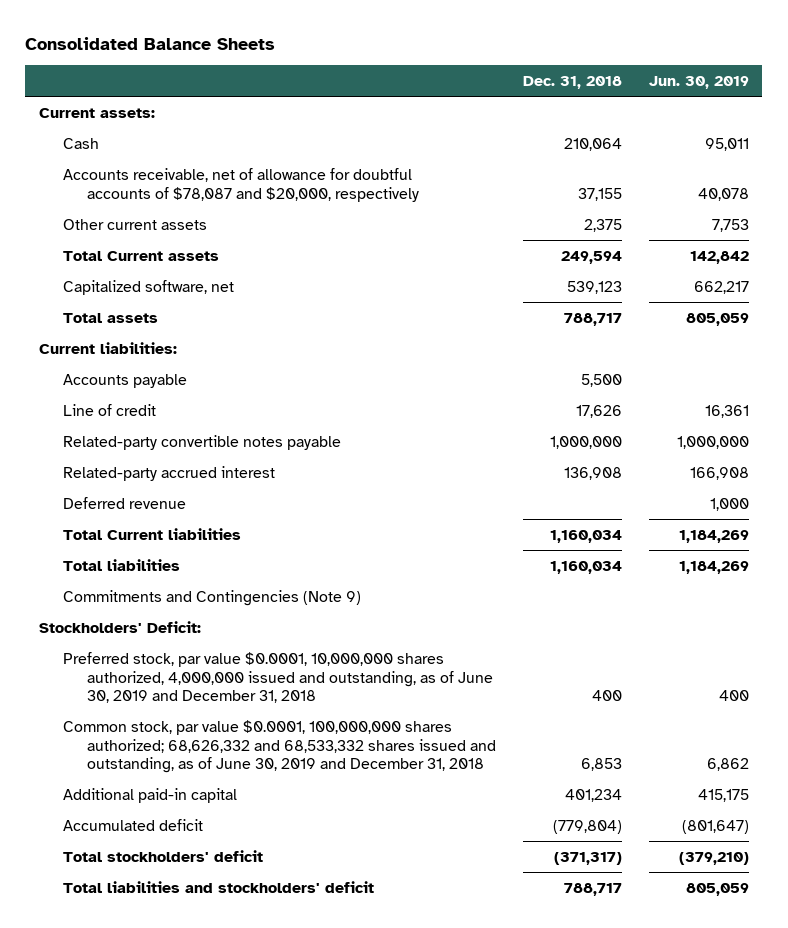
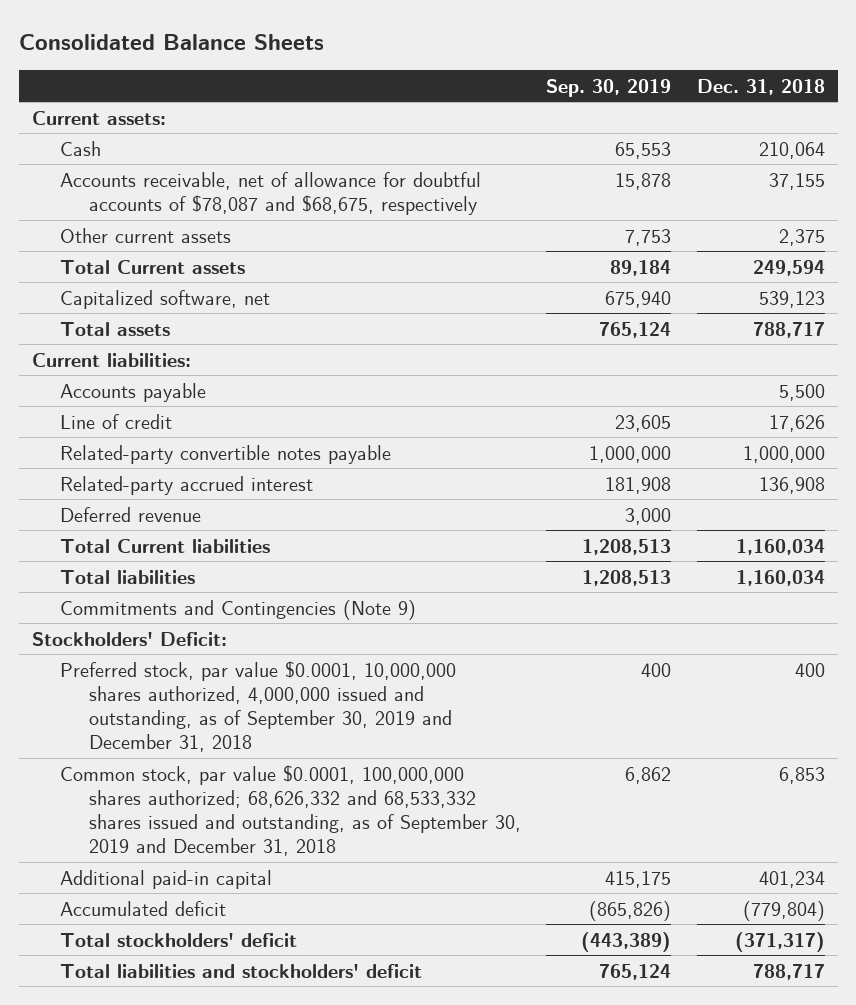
[648,75,749,89] Jun. 30, 2019 -> none
none -> [546,78,672,97] Sep. 30, 2019
[62,167,420,202] Accounts receivable, net of allowance for doubtful accounts of $78,087 and $20,000, respectively -> [60,171,482,215] Accounts receivable, net of allowance for doubtful accounts of $78,087 and $68,675, respectively
[62,651,494,704] Preferred stock, par value $0.0001, 10,000,000 shares authorized, 4,000,000 issued and outstanding, as of June 30, 2019 and December 31, 2018 -> [60,660,457,753] Preferred stock, par value $0.0001, 10,000,000 shares authorized, 4,000,000 issued and outstanding, as of September 30, 2019 and December 31, 2018
[62,719,497,774] Common stock, par value $0.0001, 100,000,000 shares authorized; 68,626,332 and 68,533,332 shares issued and outstanding, as of June 30, 2019 and December 31, 2018 -> [60,764,521,857] Common stock, par value $0.0001, 100,000,000 shares authorized; 68,626,332 and 68,533,332 shares issued and outstanding, as of September 30, 2019 and December 31, 2018

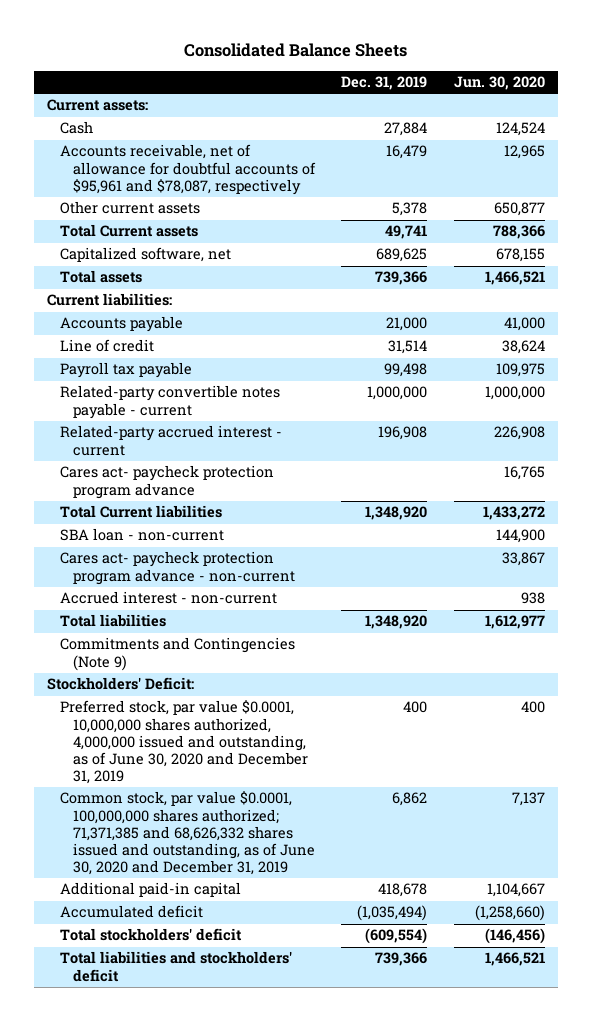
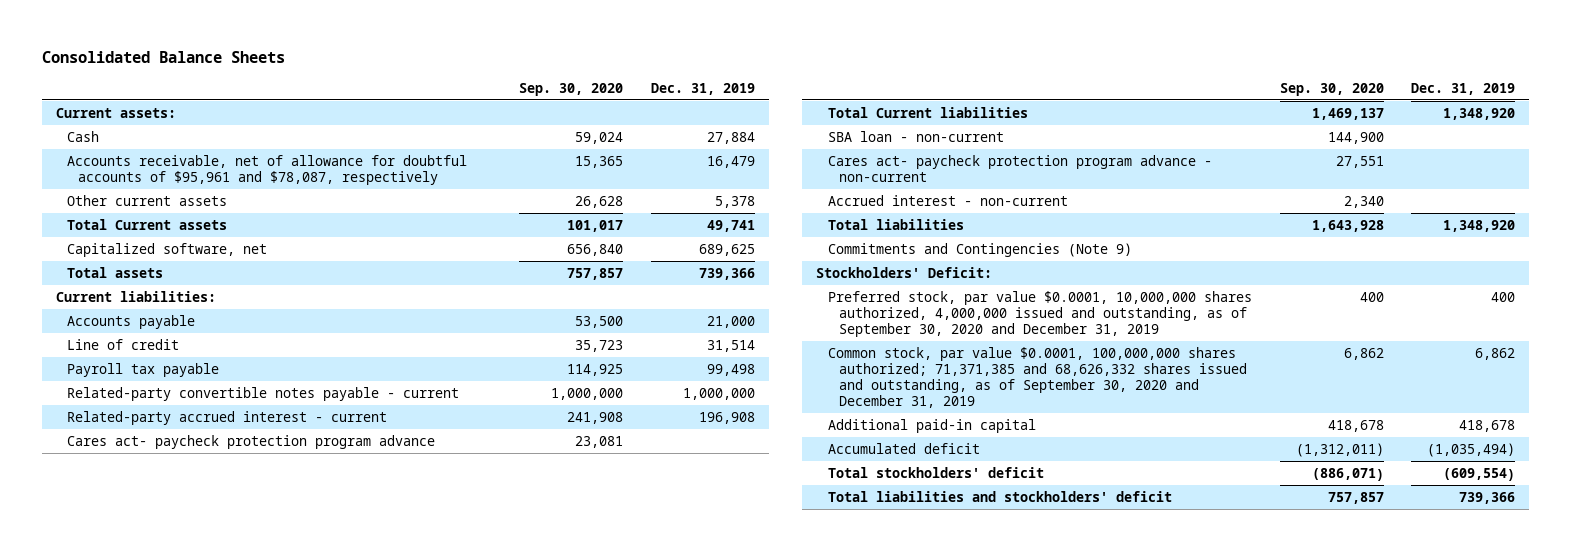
[454,76,546,91] Jun. 30, 2020 -> none
none -> [518,82,623,96] Sep. 30, 2020
[60,700,308,784] Preferred stock, par value $0.0001, 10,000,000 shares authorized, 4,000,000 issued and outstanding, as of June 30, 2020 and December 31, 2019 -> [827,290,1252,337] Preferred stock, par value $0.0001, 10,000,000 shares authorized, 4,000,000 issued and outstanding, as of September 30, 2020 and December 31, 2019
[60,791,315,875] Common stock, par value $0.0001, 100,000,000 shares authorized; 71,371,385 and 68,626,332 shares issued and outstanding, as of June 30, 2020 and December 31, 2019 -> [827,346,1247,408] Common stock, par value $0.0001, 100,000,000 shares authorized; 71,371,385 and 68,626,332 shares issued and outstanding, as of September 30, 2020 and December 31, 2019

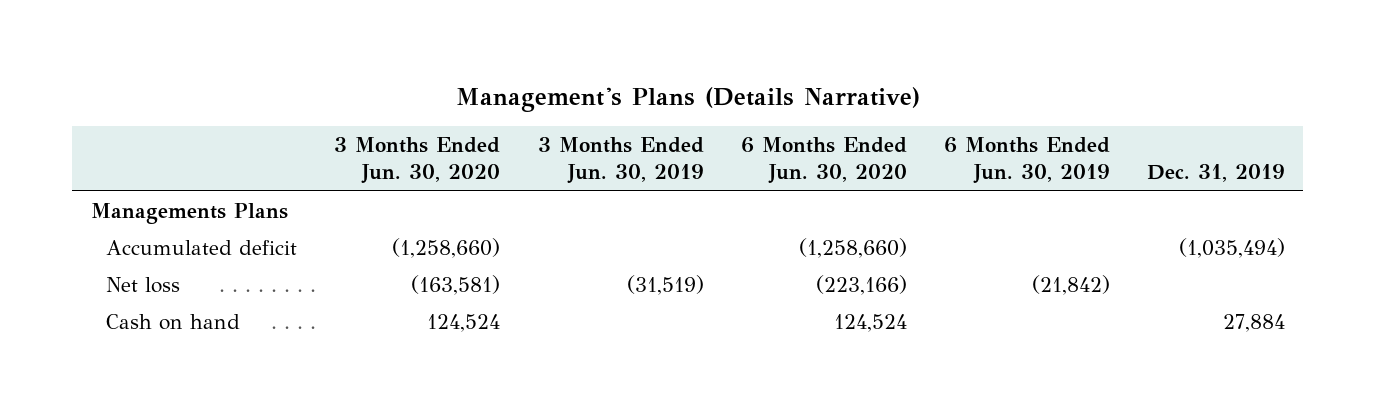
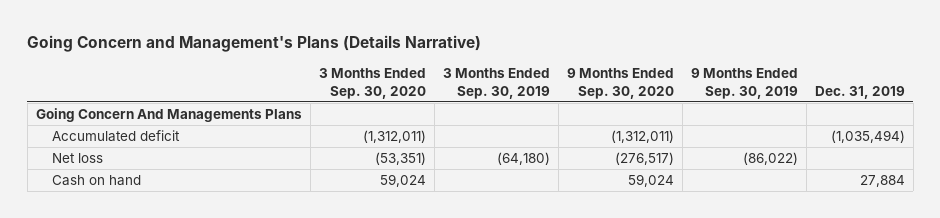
[455,87,920,113] Management's Plans (Details Narrative) -> [27,35,482,53] Going Concern and Management's Plans (Details Narrative)
[334,137,501,185] 3 Months Ended Jun. 30, 2020 -> none
[537,137,704,185] 3 Months Ended Jun. 30, 2019 -> none
[740,137,907,185] 6 Months Ended Jun. 30, 2020 -> none
[943,137,1110,185] 6 Months Ended Jun. 30, 2019 -> none
none -> [318,67,426,99] 3 Months Ended Sep. 30, 2020
none -> [442,67,550,99] 3 Months Ended Sep. 30, 2019
none -> [566,67,674,99] 9 Months Ended Sep. 30, 2020
none -> [690,67,798,99] 9 Months Ended Sep. 30, 2019
[90,202,288,224] Managements Plans -> [35,108,302,123] Going Concern And Managements Plans

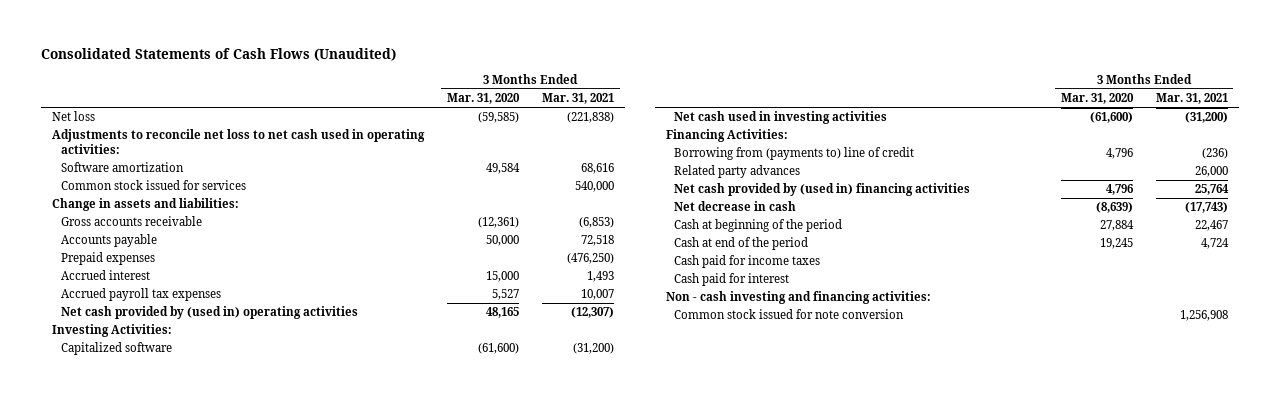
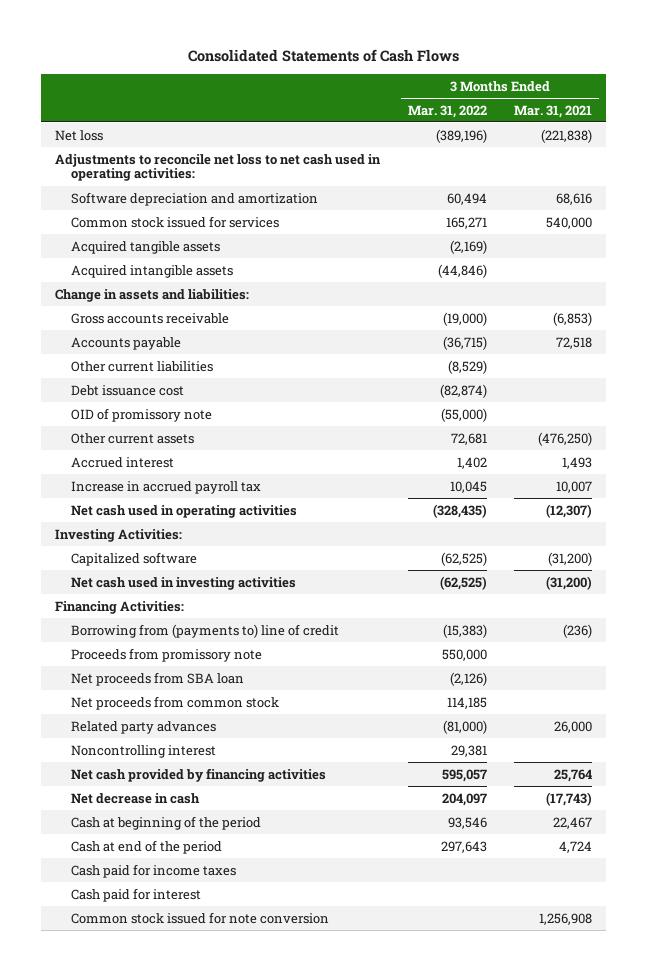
[40,47,396,61] Consolidated Statements of Cash Flows (Unaudited) -> [187,49,459,63] Consolidated Statements of Cash Flows
[446,93,520,105] Mar. 31, 2020 -> none
none -> [407,104,487,118] Mar. 31, 2022
[60,162,184,173] Software amortization -> [70,191,318,206] Software depreciation and amortization
none -> [70,240,220,254] Acquired tangible assets
none -> [70,264,233,278] Acquired intangible assets
none -> [70,360,213,372] Other current liabilities
none -> [70,384,184,396] Debt issuance cost
none -> [70,407,212,422] OID of promissory note
[60,252,155,266] Prepaid expenses -> [70,432,194,444] Other current assets
[60,288,221,302] Accrued payroll tax expenses -> [70,480,261,494] Increase in accrued payroll tax
[60,306,358,320] Net cash provided by (used in) operating activities -> [70,504,297,518] Net cash used in operating activities
none -> [70,647,262,662] Proceeds from promissory note
none -> [70,671,244,686] Net proceeds from SBA loan
none -> [70,695,279,710] Net proceeds from common stock
none -> [70,744,216,758] Noncontrolling interest
[674,183,971,197] Net cash provided by (used in) financing activities -> [70,767,326,782] Net cash provided by financing activities
[665,291,931,305] Non - cash investing and financing activities: -> none

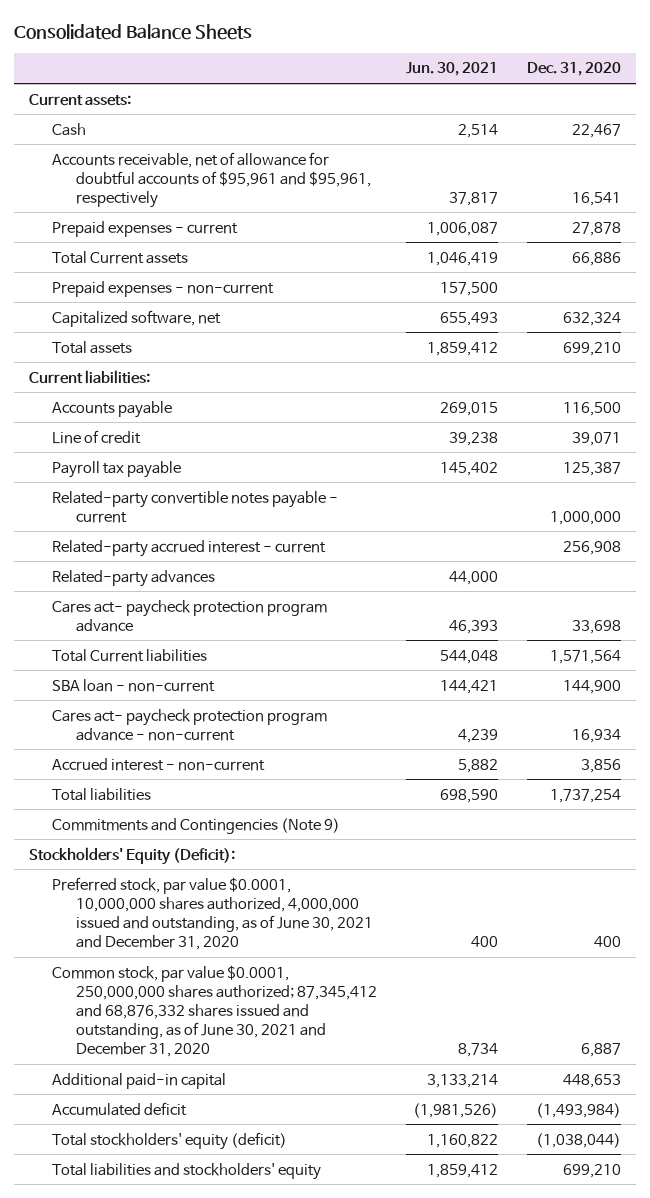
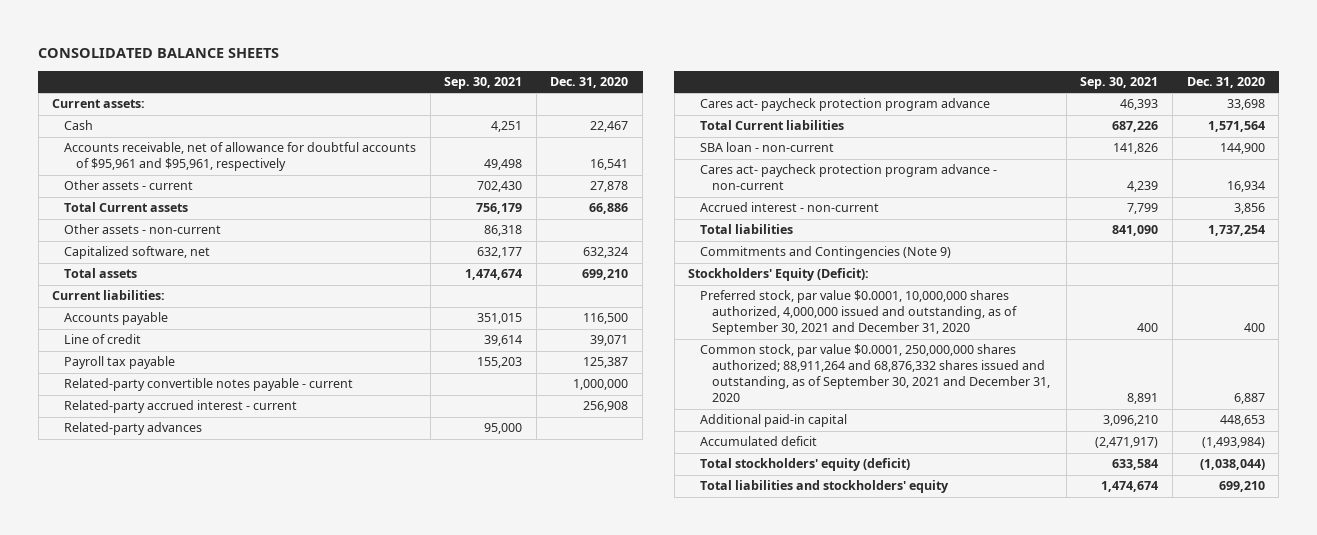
[14,23,253,40] Consolidated Balance Sheets -> [38,47,280,58] CONSOLIDATED BALANCE SHEETS
[406,62,499,77] Jun. 30, 2021 -> none
none -> [444,77,523,90] Sep. 30, 2021
[52,220,239,237] Prepaid expenses - current -> [64,180,194,191] Other assets - current
[52,280,275,297] Prepaid expenses - non-current -> none
none -> [64,224,222,235] Other assets - non-current
[52,876,374,950] Preferred stock, par value $0.0001, 10,000,000 shares authorized, 4,000,000 issued and outstanding, as of June 30, 2021 and December 31, 2020 -> [700,290,1018,336] Preferred stock, par value $0.0001, 10,000,000 shares authorized, 4,000,000 issued and outstanding, as of September 30, 2021 and December 31, 2020
[52,964,378,1057] Common stock, par value $0.0001, 250,000,000 shares authorized; 87,345,412 and 68,876,332 shares issued and outstanding, as of June 30, 2021 and December 31, 2020 -> [700,344,1051,403] Common stock, par value $0.0001, 250,000,000 shares authorized; 88,911,264 and 68,876,332 shares issued and outstanding, as of September 30, 2021 and December 31, 2020

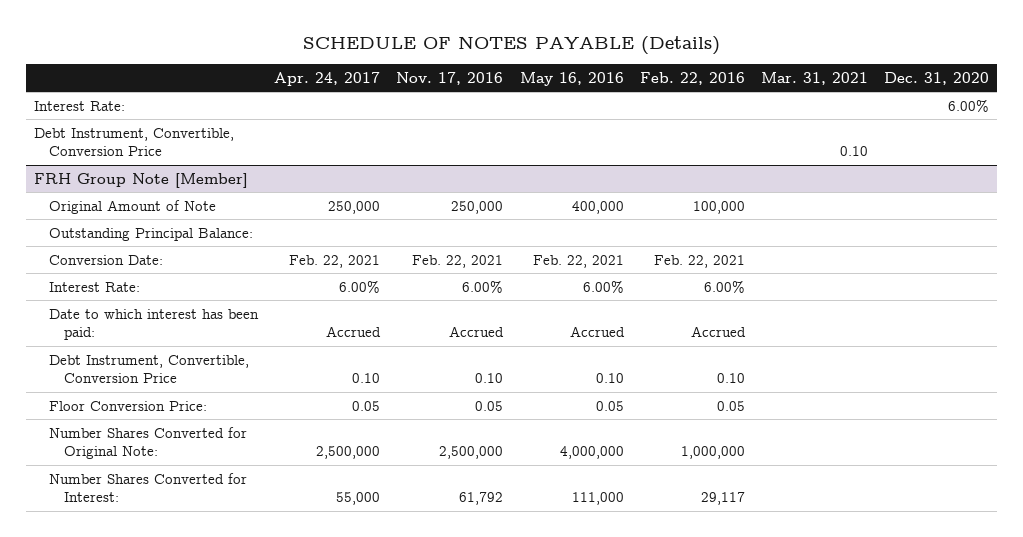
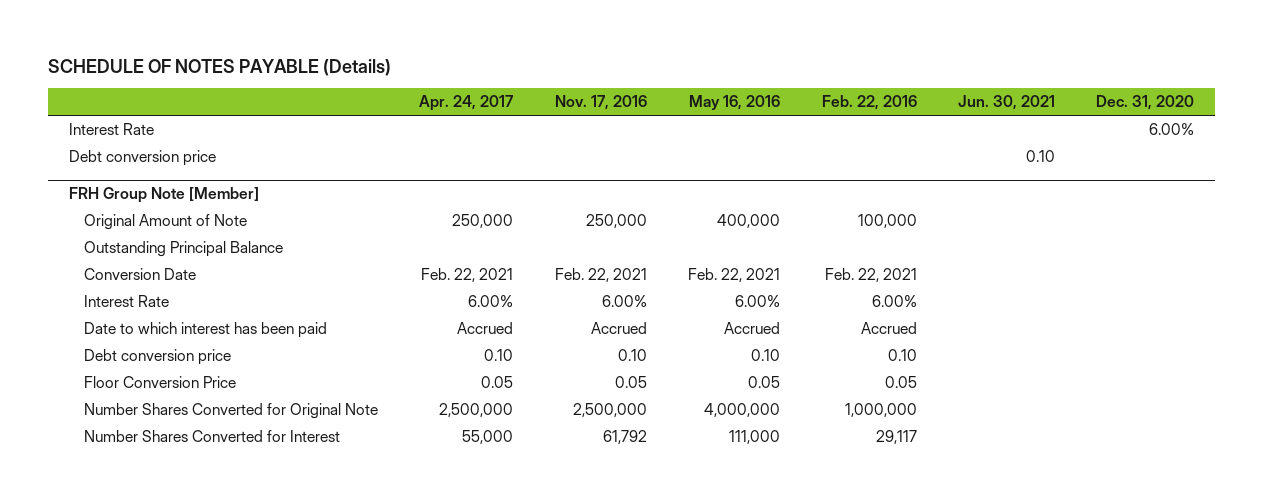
[761,72,869,86] Mar. 31, 2021 -> none
none -> [957,95,1055,111] Jun. 30, 2021
[34,100,126,111] Interest Rate: -> [69,123,155,136] Interest Rate
[34,127,235,157] Debt Instrument, Convertible, Conversion Price -> [69,150,217,167] Debt conversion price
[49,227,254,241] Outstanding Principal Balance: -> [84,241,284,258] Outstanding Principal Balance
[49,254,164,265] Conversion Date: -> [84,268,197,281] Conversion Date
[49,281,141,292] Interest Rate: -> [84,295,170,308] Interest Rate
[49,308,260,341] Date to which interest has been paid: -> [84,322,328,339] Date to which interest has been paid
[49,354,250,384] Debt Instrument, Convertible, Conversion Price -> [84,349,232,366] Debt conversion price
[49,400,208,411] Floor Conversion Price: -> [84,376,237,389] Floor Conversion Price
[49,426,248,460] Number Shares Converted for Original Note: -> [84,403,379,420] Number Shares Converted for Original Note
[49,472,248,503] Number Shares Converted for Interest: -> [84,430,341,443] Number Shares Converted for Interest

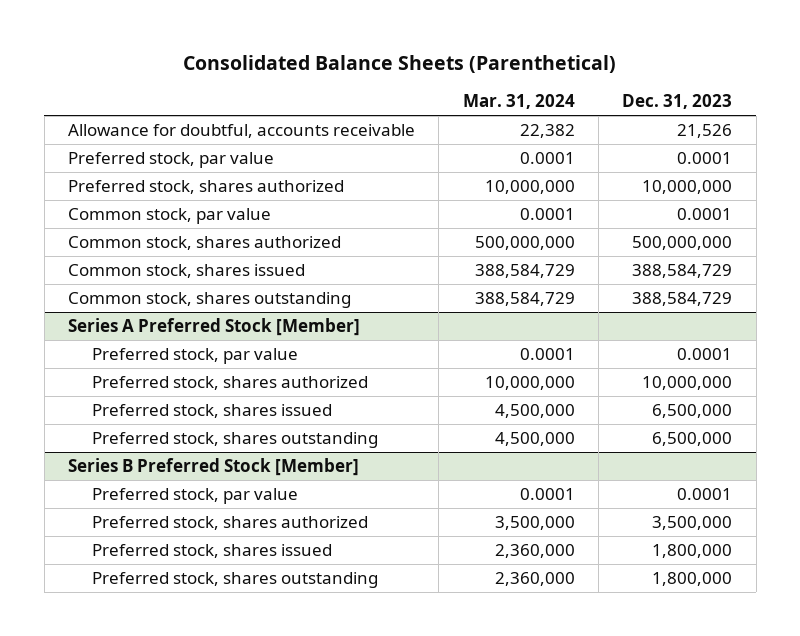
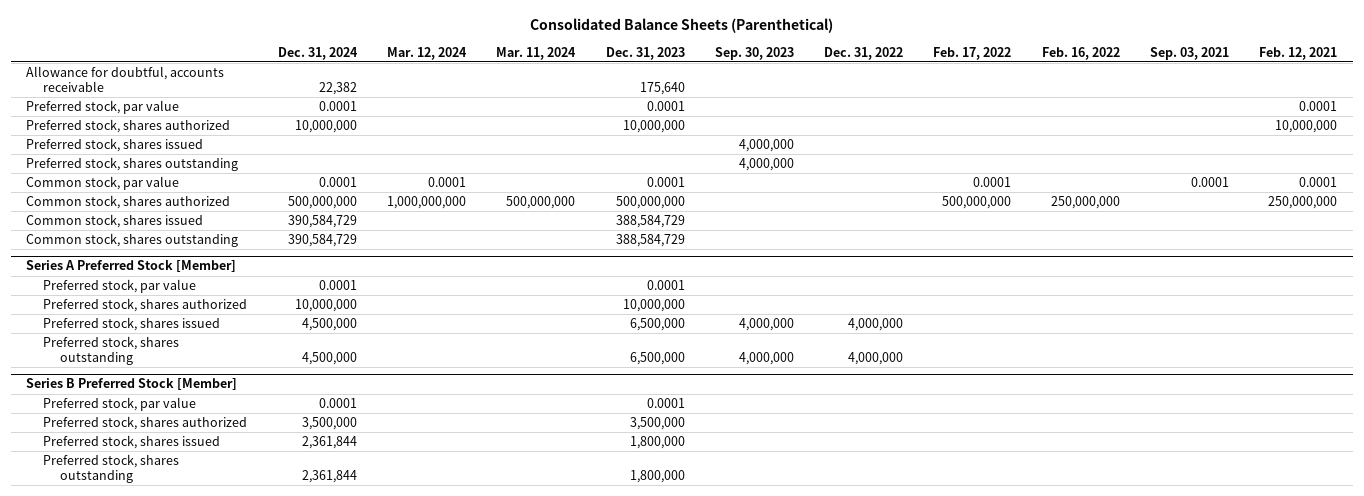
[462,94,575,110] Mar. 31, 2024 -> none
none -> [277,46,358,60] Dec. 31, 2024
none -> [386,46,467,60] Mar. 12, 2024
none -> [496,46,577,60] Mar. 11, 2024
none -> [714,46,794,60] Sep. 30, 2023
none -> [824,46,904,60] Dec. 31, 2022
none -> [933,46,1012,60] Feb. 17, 2022
none -> [1041,46,1120,60] Feb. 16, 2022
none -> [1150,46,1230,60] Sep. 03, 2021
none -> [1259,46,1338,60] Feb. 12, 2021
[677,124,733,139] 21,526 -> [639,81,685,95] 175,640
none -> [26,138,204,153] Preferred stock, shares issued
none -> [26,157,239,172] Preferred stock, shares outstanding

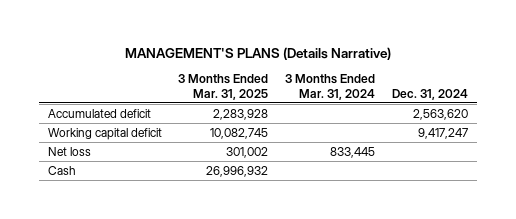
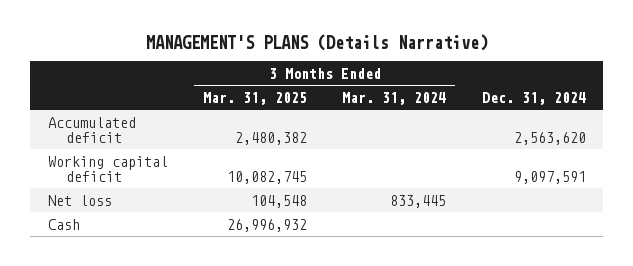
[213,108,269,120] 2,283,928 -> [235,131,308,145] 2,480,382
[418,127,469,139] 9,417,247 -> [513,170,586,184] 9,097,591
[226,146,269,158] 301,002 -> [251,194,308,208] 104,548

